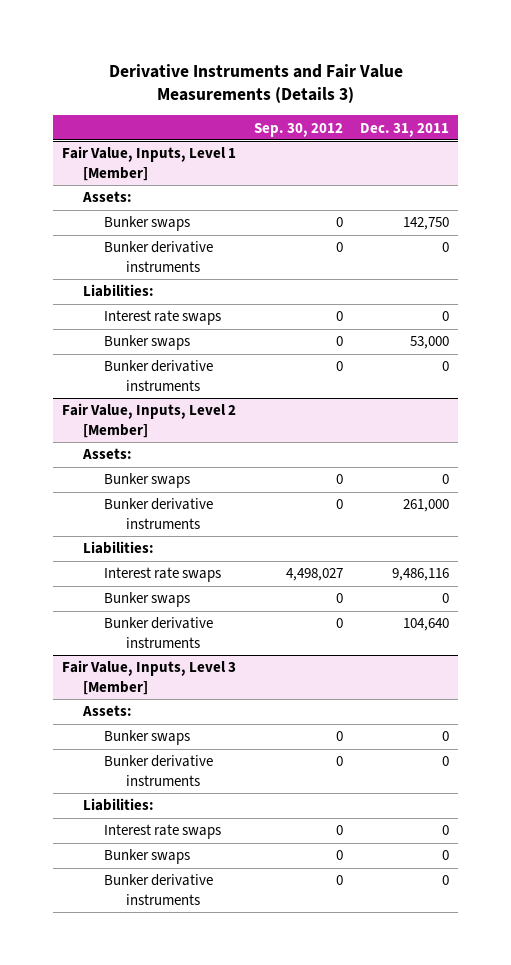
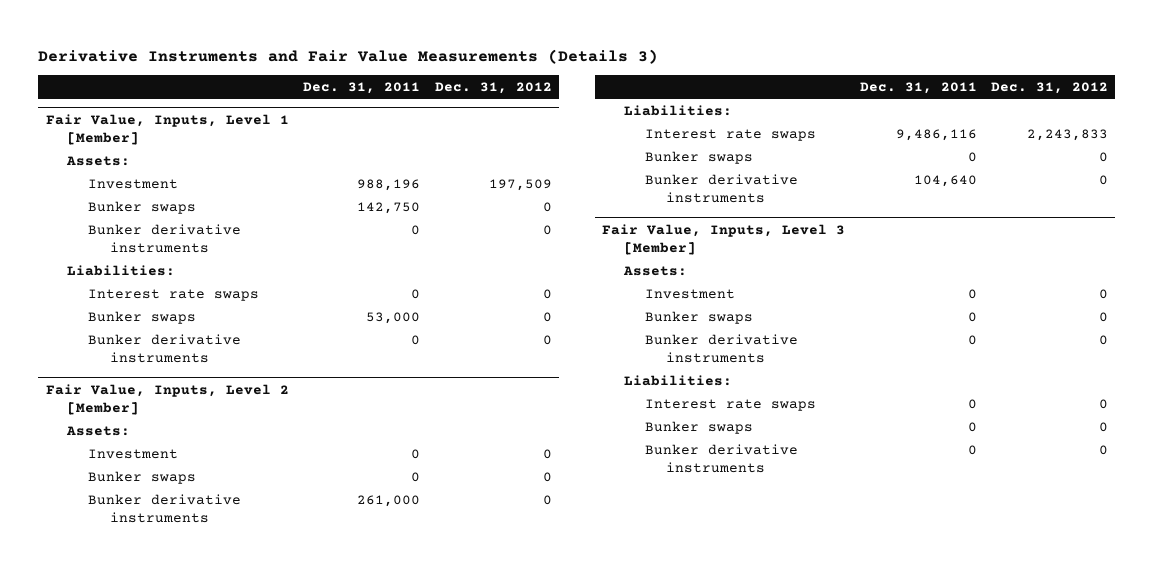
[253,122,343,137] Sep. 30, 2012 -> none
none -> [434,81,552,94] Dec. 31, 2012
none -> [88,178,179,189] Investment
none -> [88,448,179,459] Investment
none -> [644,288,735,299] Investment

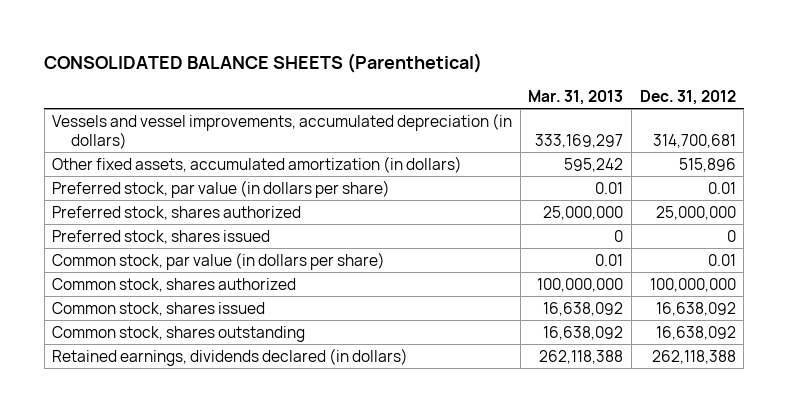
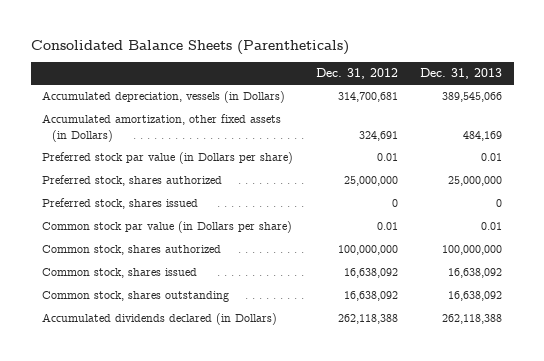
[44,52,483,73] CONSOLIDATED BALANCE SHEETS (Parenthetical) -> [30,39,349,55] Consolidated Balance Sheets (Parentheticals)
[528,90,624,106] Mar. 31, 2013 -> none
none -> [420,68,503,80] Dec. 31, 2013
[52,112,513,149] Vessels and vessel improvements, accumulated depreciation (in dollars) -> [42,91,286,104] Accumulated depreciation, vessels (in Dollars)
[52,155,463,173] Other fixed assets, accumulated amortization (in dollars) -> [42,114,282,142] Accumulated amortization, other fixed assets (in Dollars)
[678,157,736,172] 515,896 -> [358,130,398,141] 324,691
[52,179,391,198] Preferred stock, par value (in dollars per share) -> [42,152,294,165] Preferred stock par value (in Dollars per share)
[52,251,386,270] Common stock, par value (in dollars per share) -> [42,221,293,234] Common stock par value (in Dollars per share)
[52,347,409,366] Retained earnings, dividends declared (in dollars) -> [42,313,278,326] Accumulated dividends declared (in Dollars)

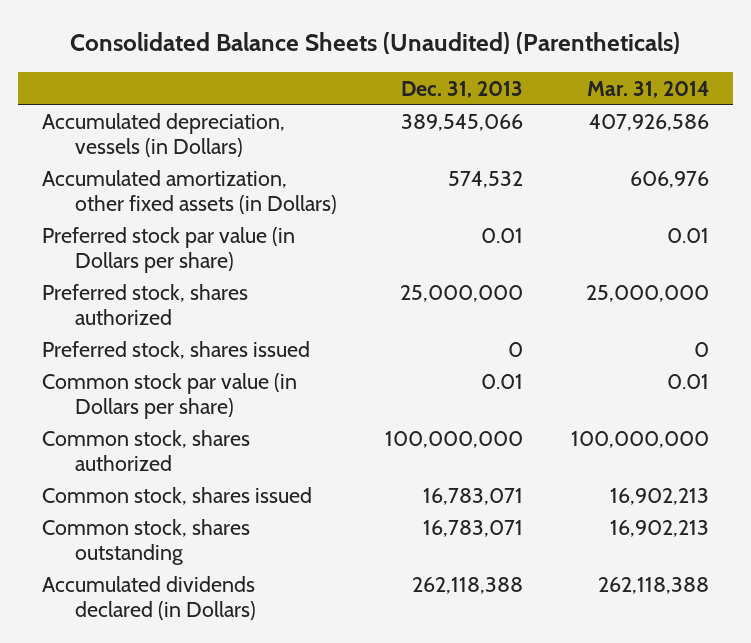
[30,39,349,55] Consolidated Balance Sheets (Parentheticals) -> [70,31,681,54] Consolidated Balance Sheets (Unaudited) (Parentheticals)
[315,68,398,80] Dec. 31, 2012 -> none
none -> [586,80,709,98] Mar. 31, 2014
[463,130,503,141] 484,169 -> [448,170,524,188] 574,532
[448,268,503,279] 16,638,092 -> [423,487,524,505] 16,783,071
[448,291,503,302] 16,638,092 -> [423,519,524,537] 16,783,071

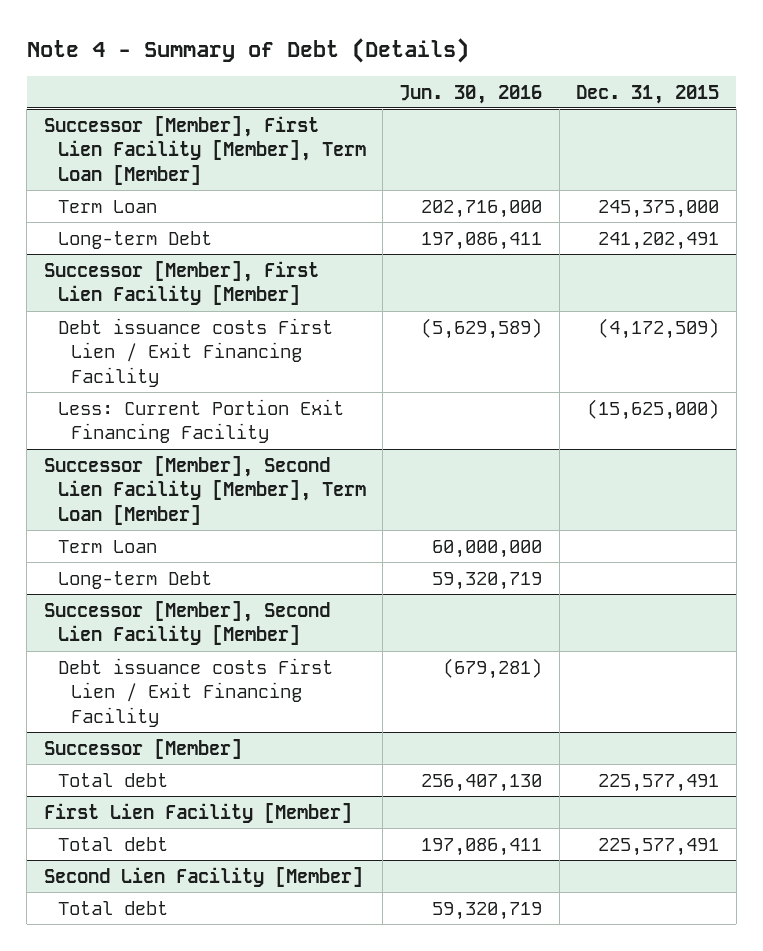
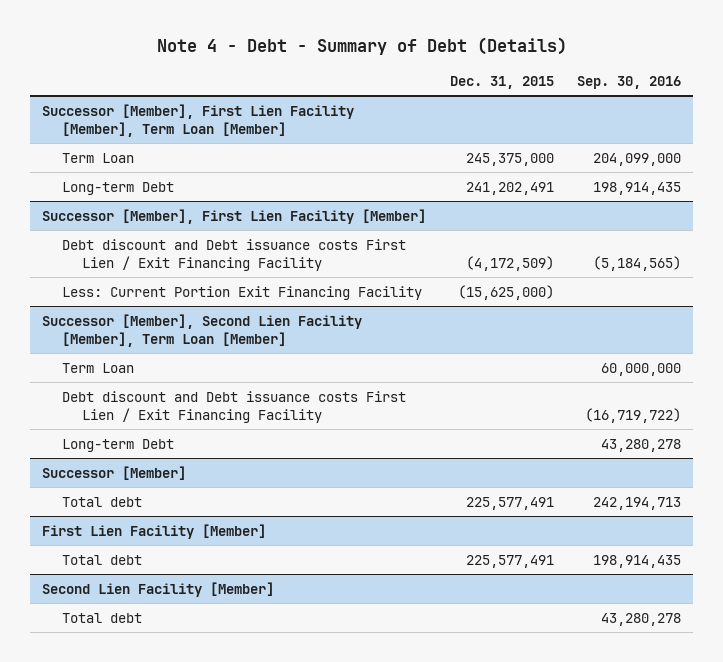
[26,37,469,63] Note 4 - Summary of Debt (Details) -> [156,37,567,56] Note 4 - Debt - Summary of Debt (Details)
[399,84,543,104] Jun. 30, 2016 -> none
none -> [577,76,682,90] Sep. 30, 2016
[57,317,333,388] Debt issuance costs First Lien / Exit Financing Facility -> [62,238,407,271] Debt discount and Debt issuance costs First Lien / Exit Financing Facility
none -> [62,390,407,423] Debt discount and Debt issuance costs First Lien / Exit Financing Facility
[43,600,330,646] Successor [Member], Second Lien Facility [Member] -> none
[57,657,333,728] Debt issuance costs First Lien / Exit Financing Facility -> none

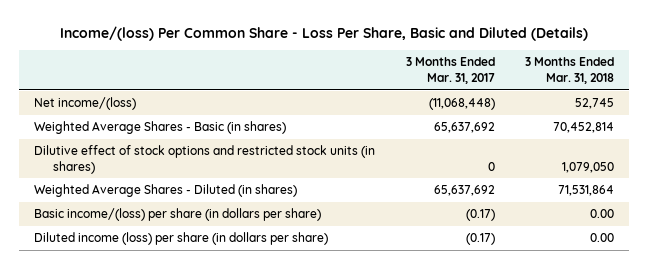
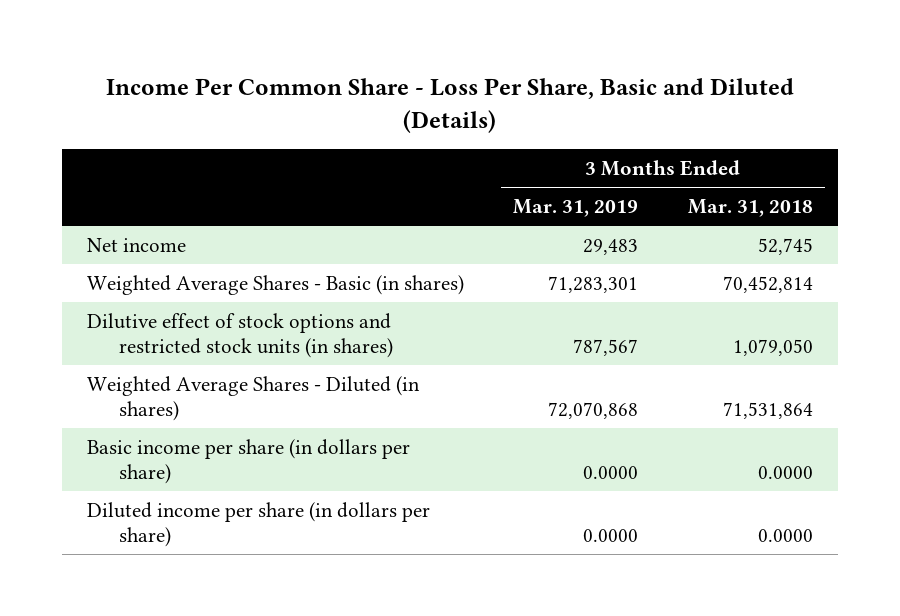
[60,26,589,42] Income/(loss) Per Common Share - Loss Per Share, Basic and Diluted (Details) -> [105,78,794,134] Income Per Common Share - Loss Per Share, Basic and Diluted (Details)
[405,57,495,84] 3 Months Ended Mar. 31, 2017 -> none
none -> [513,199,639,218] Mar. 31, 2019
[34,97,137,111] Net income/(loss) -> [87,237,187,252] Net income
[34,208,322,222] Basic income/(loss) per share (in dollars per share) -> [87,438,411,485] Basic income per share (in dollars per share)
[590,209,615,219] 0.00 -> [757,466,813,480] 0.0000
[34,232,329,246] Diluted income (loss) per share (in dollars per share) -> [87,501,431,548] Diluted income per share (in dollars per share)
[590,233,615,243] 0.00 -> [757,529,813,543] 0.0000

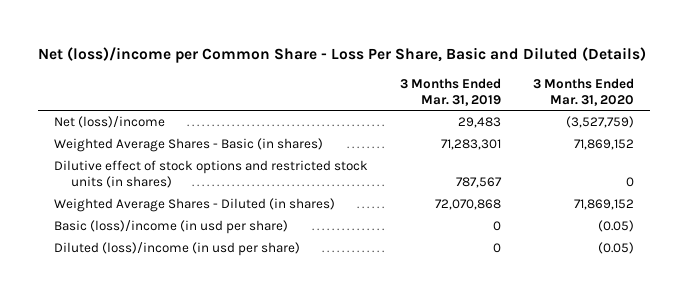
[105,78,794,134] Income Per Common Share - Loss Per Share, Basic and Diluted (Details) -> [38,47,647,64] Net (loss)/income per Common Share - Loss Per Share, Basic and Diluted (Details)
[687,199,813,218] Mar. 31, 2018 -> none
none -> [532,77,634,106] 3 Months Ended Mar. 31, 2020
[87,237,187,252] Net income -> [54,116,166,129] Net (loss)/income
[87,438,411,485] Basic income per share (in dollars per share) -> [54,220,289,235] Basic (loss)/income (in usd per share)
[583,466,639,480] 0.0000 -> [492,221,501,232] 0
[87,501,431,548] Diluted income per share (in dollars per share) -> [54,242,301,257] Diluted (loss)/income (in usd per share)
[583,529,639,543] 0.0000 -> [492,243,501,254] 0

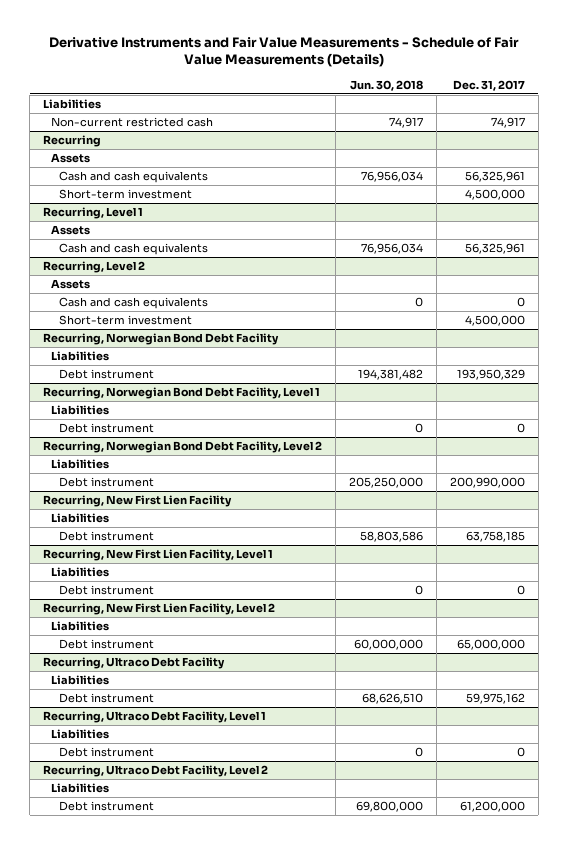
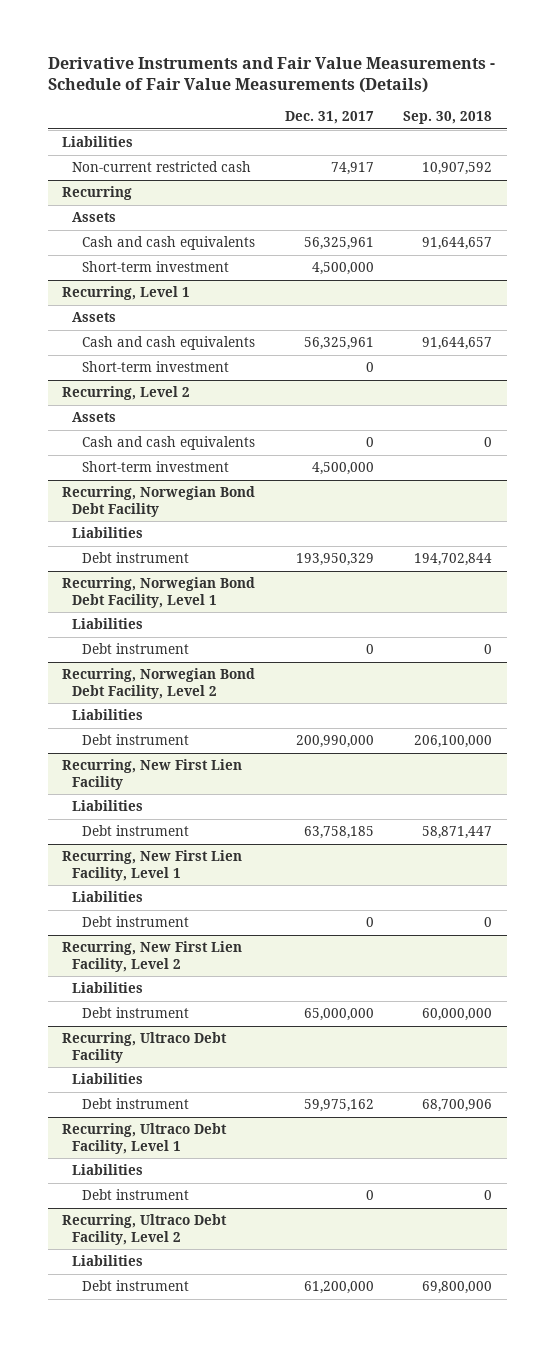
[350,79,424,91] Jun. 30, 2018 -> none
none -> [402,111,492,125] Sep. 30, 2018
none -> [82,361,230,373] Short-term investment

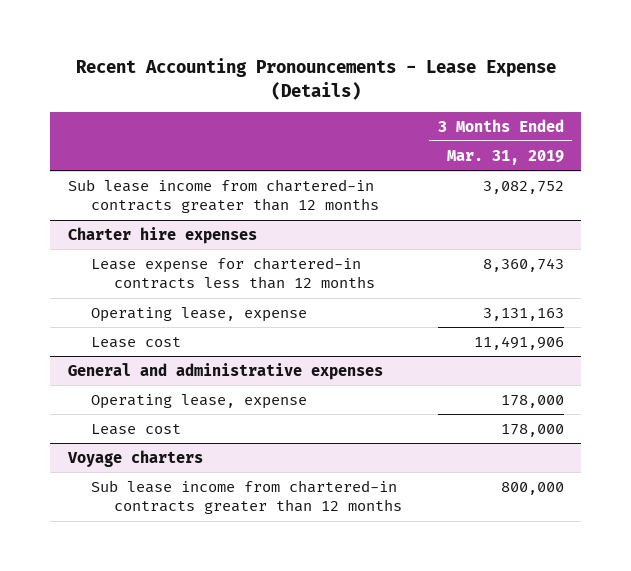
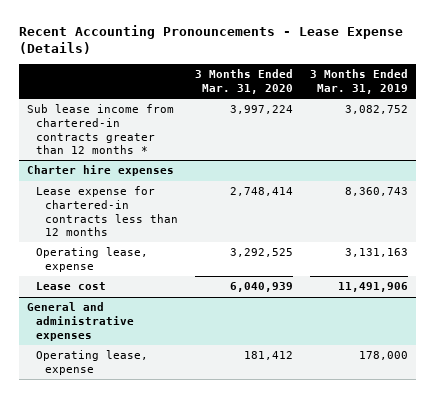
none -> [194,69,293,94] 3 Months Ended Mar. 31, 2020
[67,178,379,214] Sub lease income from chartered-in contracts greater than 12 months -> [27,104,175,155] Sub lease income from chartered-in contracts greater than 12 months *
[90,423,181,435] Lease cost -> none
[67,449,203,467] Voyage charters -> none
[90,479,403,515] Sub lease income from chartered-in contracts greater than 12 months -> none

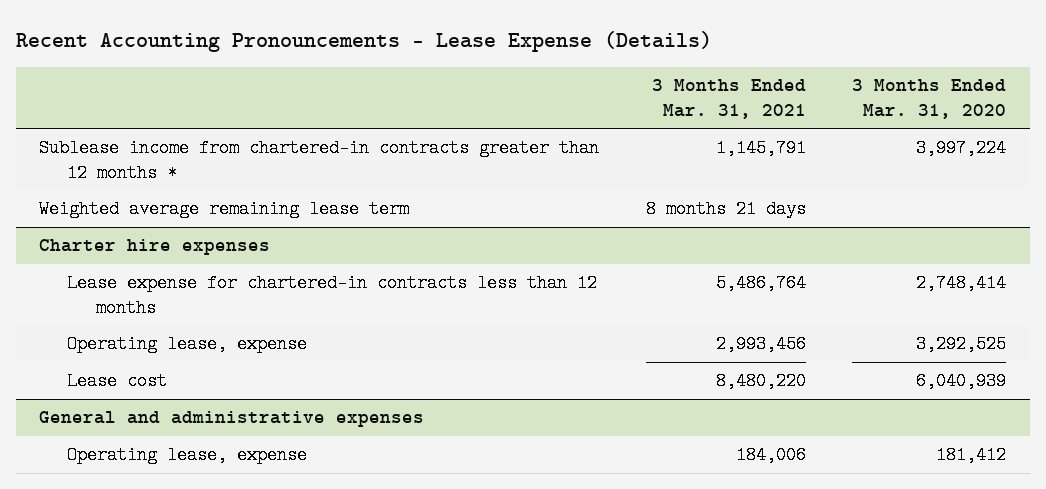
[309,69,408,94] 3 Months Ended Mar. 31, 2019 -> none
none -> [651,79,806,119] 3 Months Ended Mar. 31, 2021
[27,104,175,155] Sub lease income from chartered-in contracts greater than 12 months * -> [39,139,600,183] Sublease income from chartered-in contracts greater than 12 months *
none -> [39,200,410,219] Weighted average remaining lease term

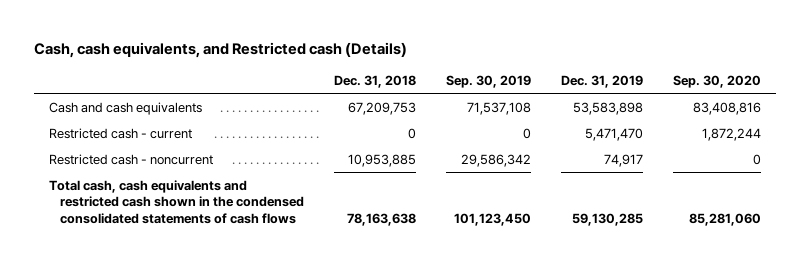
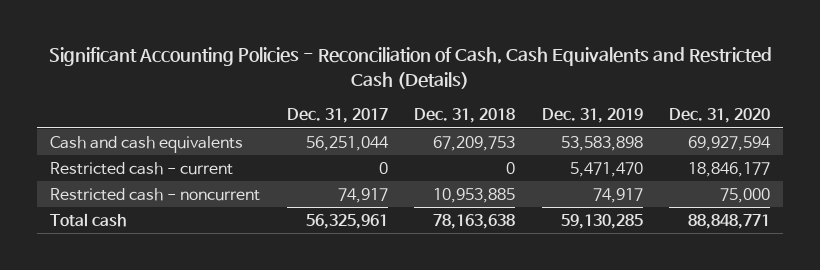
[33,41,407,58] Cash, cash equivalents, and Restricted cash (Details) -> [49,47,773,89] Significant Accounting Policies - Reconciliation of Cash, Cash Equivalents and Restricted Cash (Details)
[446,74,532,88] Sep. 30, 2019 -> none
[673,74,762,88] Sep. 30, 2020 -> none
none -> [286,108,388,124] Dec. 31, 2017
none -> [669,108,771,124] Dec. 31, 2020
[48,179,305,225] Total cash, cash equivalents and restricted cash shown in the condensed consolidated statements of cash flows -> [50,212,127,227] Total cash

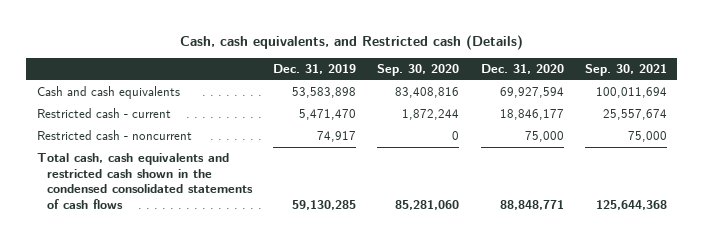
[49,47,773,89] Significant Accounting Policies - Reconciliation of Cash, Cash Equivalents and Restricted Cash (Details) -> [179,34,523,50] Cash, cash equivalents, and Restricted cash (Details)
[286,108,388,124] Dec. 31, 2017 -> none
[414,108,516,124] Dec. 31, 2018 -> none
none -> [377,64,460,77] Sep. 30, 2020
none -> [584,64,667,77] Sep. 30, 2021
[50,212,127,227] Total cash -> [37,153,253,209] Total cash, cash equivalents and restricted cash shown in the condensed consolidated statements of cash flows

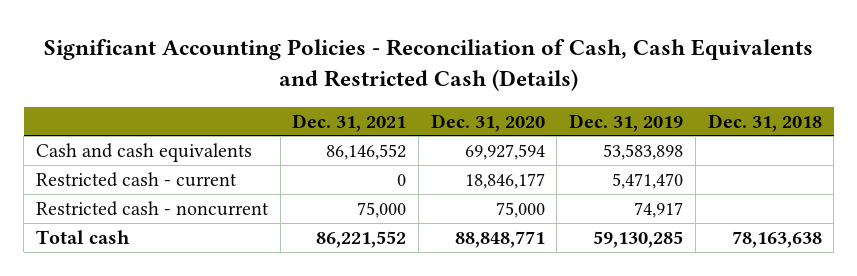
[179,34,523,50] Cash, cash equivalents, and Restricted cash (Details) -> [43,39,813,92] Significant Accounting Policies - Reconciliation of Cash, Cash Equivalents and Restricted Cash (Details)
[377,64,460,77] Sep. 30, 2020 -> none
[584,64,667,77] Sep. 30, 2021 -> none
none -> [292,113,407,132] Dec. 31, 2021
none -> [707,113,822,132] Dec. 31, 2018
[37,153,253,209] Total cash, cash equivalents and restricted cash shown in the condensed consolidated statements of cash flows -> [35,229,130,244] Total cash

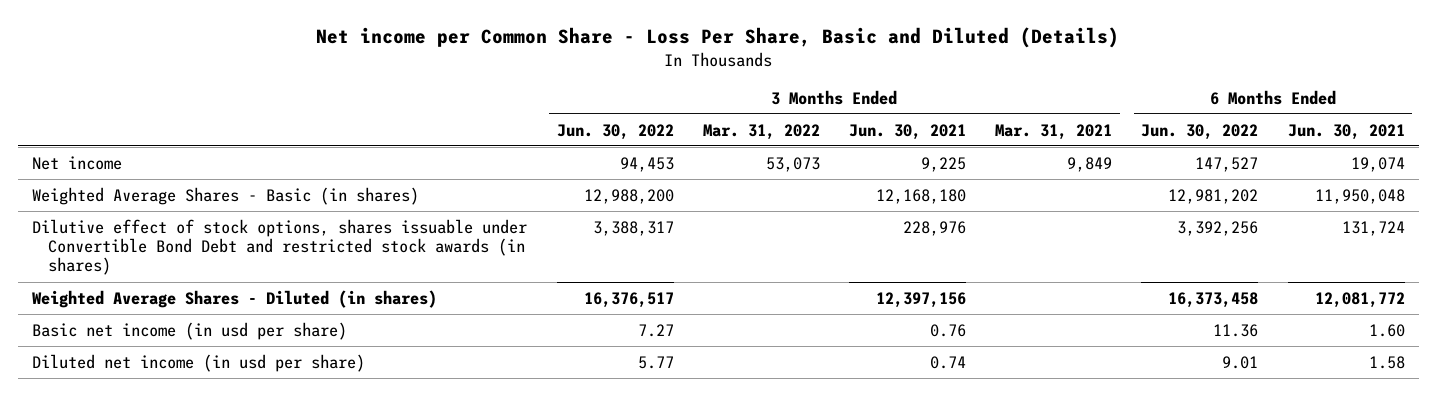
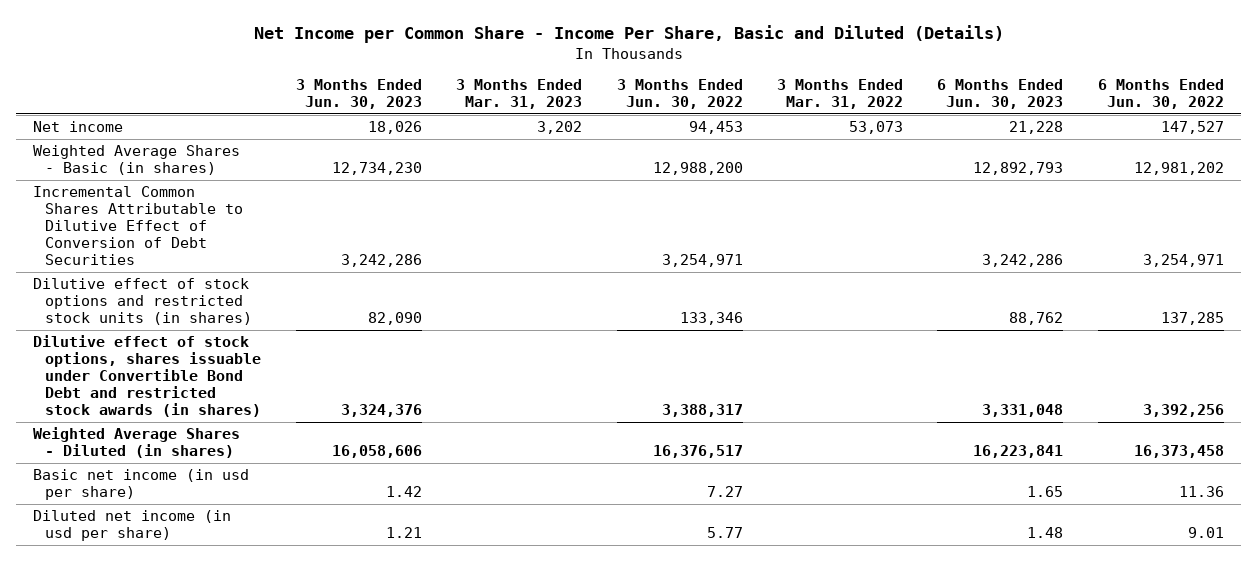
[316,27,1120,49] Net income per Common Share - Loss Per Share, Basic and Diluted (Details) -> [253,24,1004,43] Net Income per Common Share - Income Per Share, Basic and Diluted (Details)
[848,123,966,140] Jun. 30, 2021 -> none
[995,123,1113,140] Mar. 31, 2021 -> none
[1287,123,1405,140] Jun. 30, 2021 -> none
none -> [295,79,422,110] 3 Months Ended Jun. 30, 2023
none -> [456,79,583,110] 3 Months Ended Mar. 31, 2023
none -> [937,79,1064,110] 6 Months Ended Jun. 30, 2023
none -> [33,186,244,266] Incremental Common Shares Attributable to Dilutive Effect of Conversion of Debt Securities
none -> [33,278,253,326] Dilutive effect of stock options and restricted stock units (in shares)

